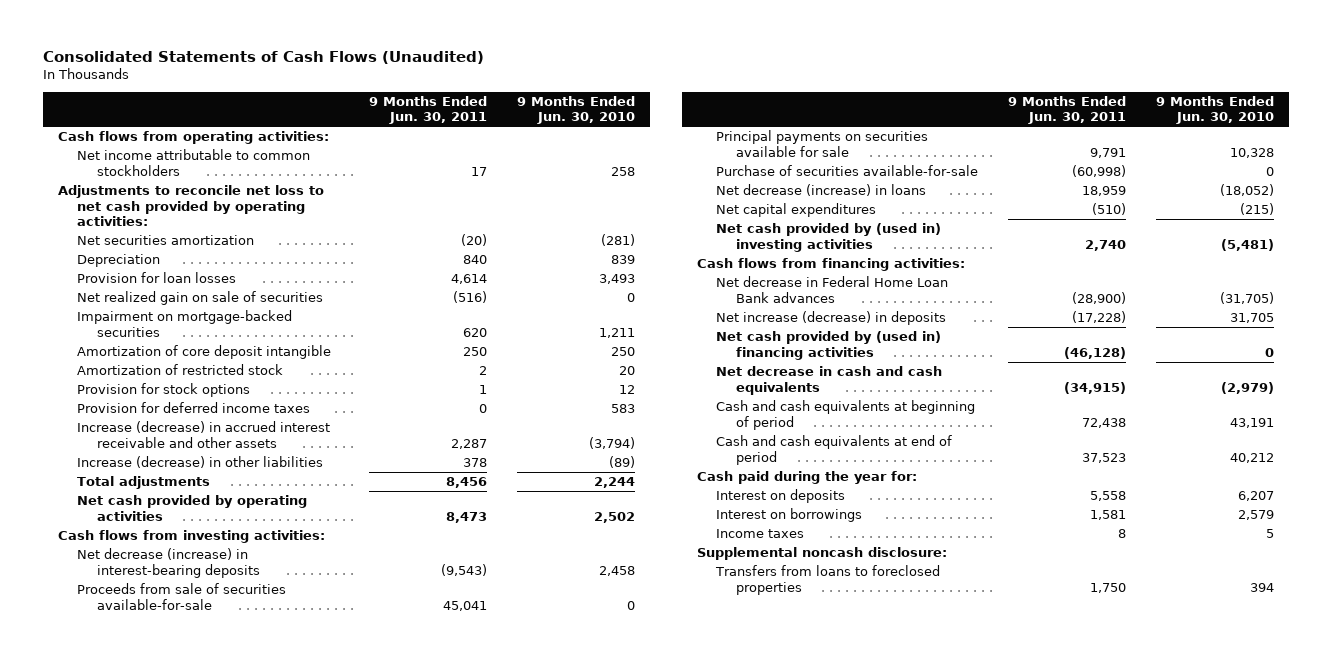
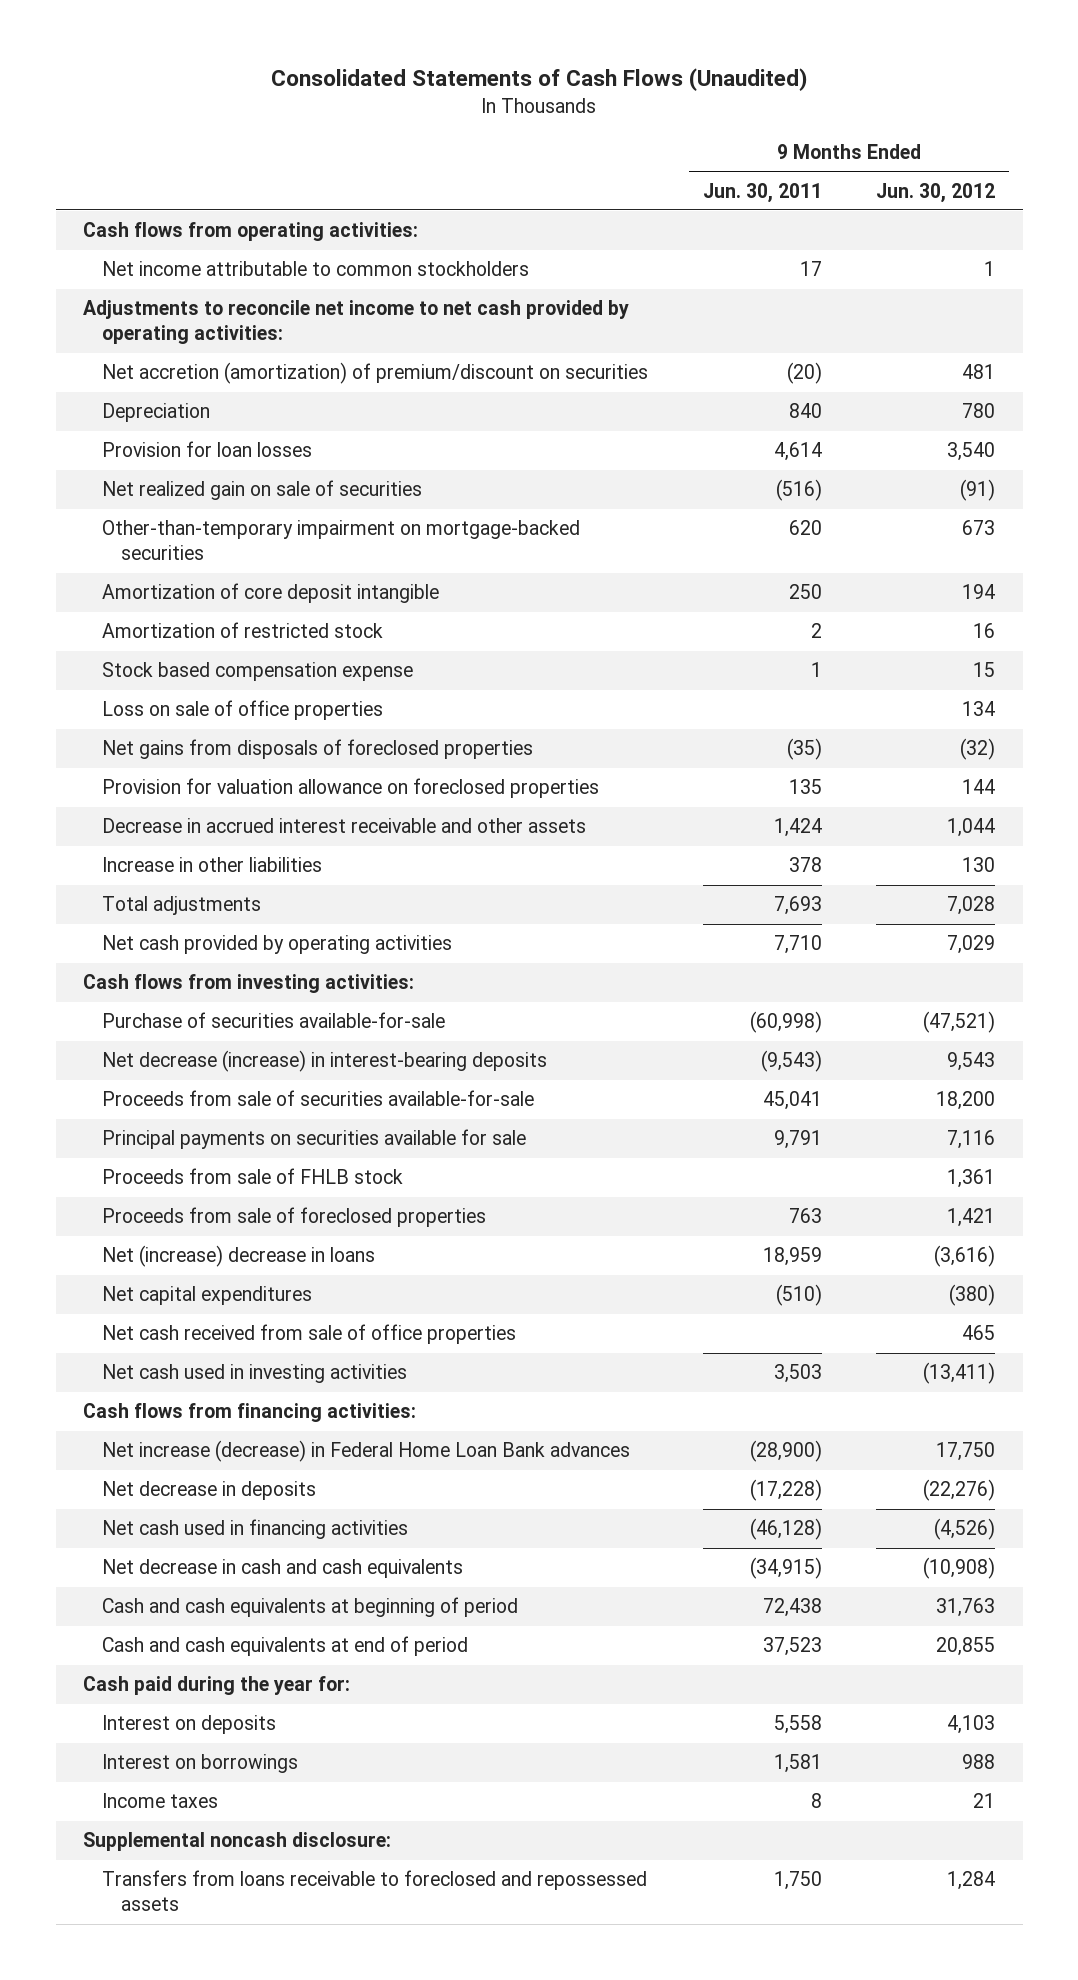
[517,95,636,125] 9 Months Ended Jun. 30, 2010 -> none
none -> [876,182,996,203] Jun. 30, 2012
[57,185,324,226] Adjustments to reconcile net loss to net cash provided by operating activities: -> [83,300,630,345] Adjustments to reconcile net income to net cash provided by operating activities:
[77,235,255,246] Net securities amortization -> [102,362,649,385] Net accretion (amortization) of premium/discount on securities
[77,310,293,337] Impairment on mortgage-backed securities -> [102,520,581,561] Other-than-temporary impairment on mortgage-backed securities
[77,402,311,414] Provision for deferred income taxes -> none
[77,383,251,398] Provision for stock options -> [102,662,414,682] Stock based compensation expense
none -> [102,700,384,721] Loss on sale of office properties
none -> [102,739,534,760] Net gains from disposals of foreclosed properties
none -> [102,778,600,799] Provision for valuation allowance on foreclosed properties
[77,421,331,448] Increase (decrease) in accrued interest receivable and other assets -> [102,818,587,834] Decrease in accrued interest receivable and other assets
[451,438,488,449] 2,287 -> [773,818,822,838] 1,424
[77,456,324,469] Increase (decrease) in other liabilities -> [102,857,323,873] Increase in other liabilities
[446,477,488,489] 8,456 -> [773,896,822,916] 7,693
[446,511,488,523] 8,473 -> [773,935,822,955] 7,710
[716,165,979,177] Purchase of securities available-for-sale -> [102,1012,446,1029] Purchase of securities available-for-sale
none -> [102,1168,404,1185] Proceeds from sale of FHLB stock
none -> [102,1207,487,1228] Proceeds from sale of foreclosed properties
[716,184,927,197] Net decrease (increase) in loans -> [102,1245,376,1268] Net (increase) decrease in loans
none -> [102,1324,517,1345] Net cash received from sale of office properties
[716,223,942,252] Net cash provided by (used in) investing activities -> [102,1364,408,1384] Net cash used in investing activities
[1085,239,1127,251] 2,740 -> [773,1364,822,1384] 3,503
[716,276,949,303] Net decrease in Federal Home Loan Bank advances -> [102,1440,631,1463] Net increase (decrease) in Federal Home Loan Bank advances
[716,311,947,326] Net increase (decrease) in deposits -> [102,1481,317,1501] Net decrease in deposits
[716,331,942,360] Net cash provided by (used in) financing activities -> [102,1519,409,1540] Net cash used in financing activities
[715,565,941,595] Transfers from loans to foreclosed properties -> [102,1870,648,1912] Transfers from loans receivable to foreclosed and repossessed assets

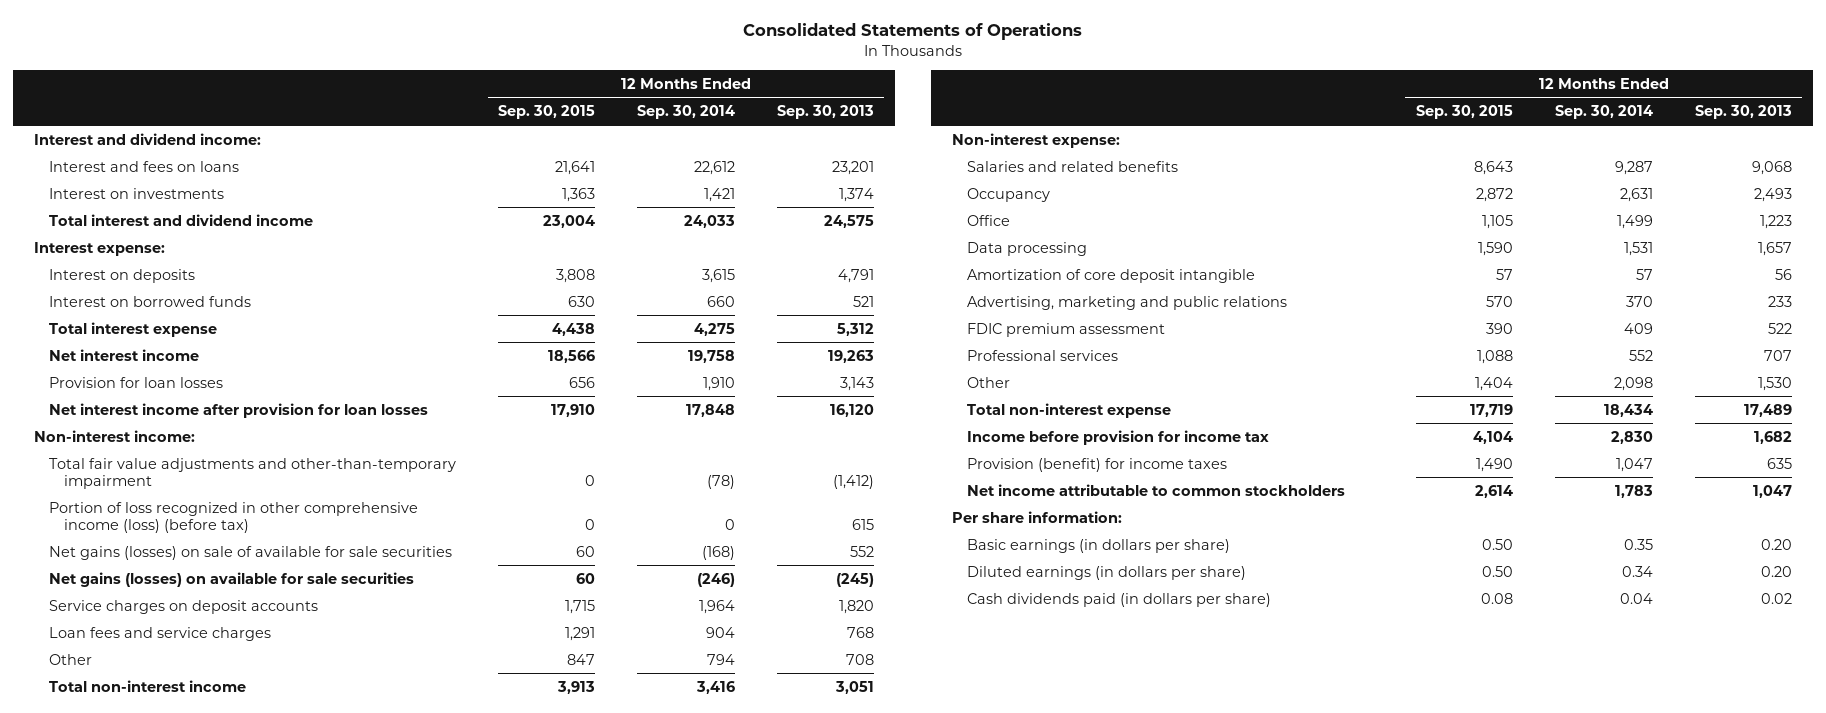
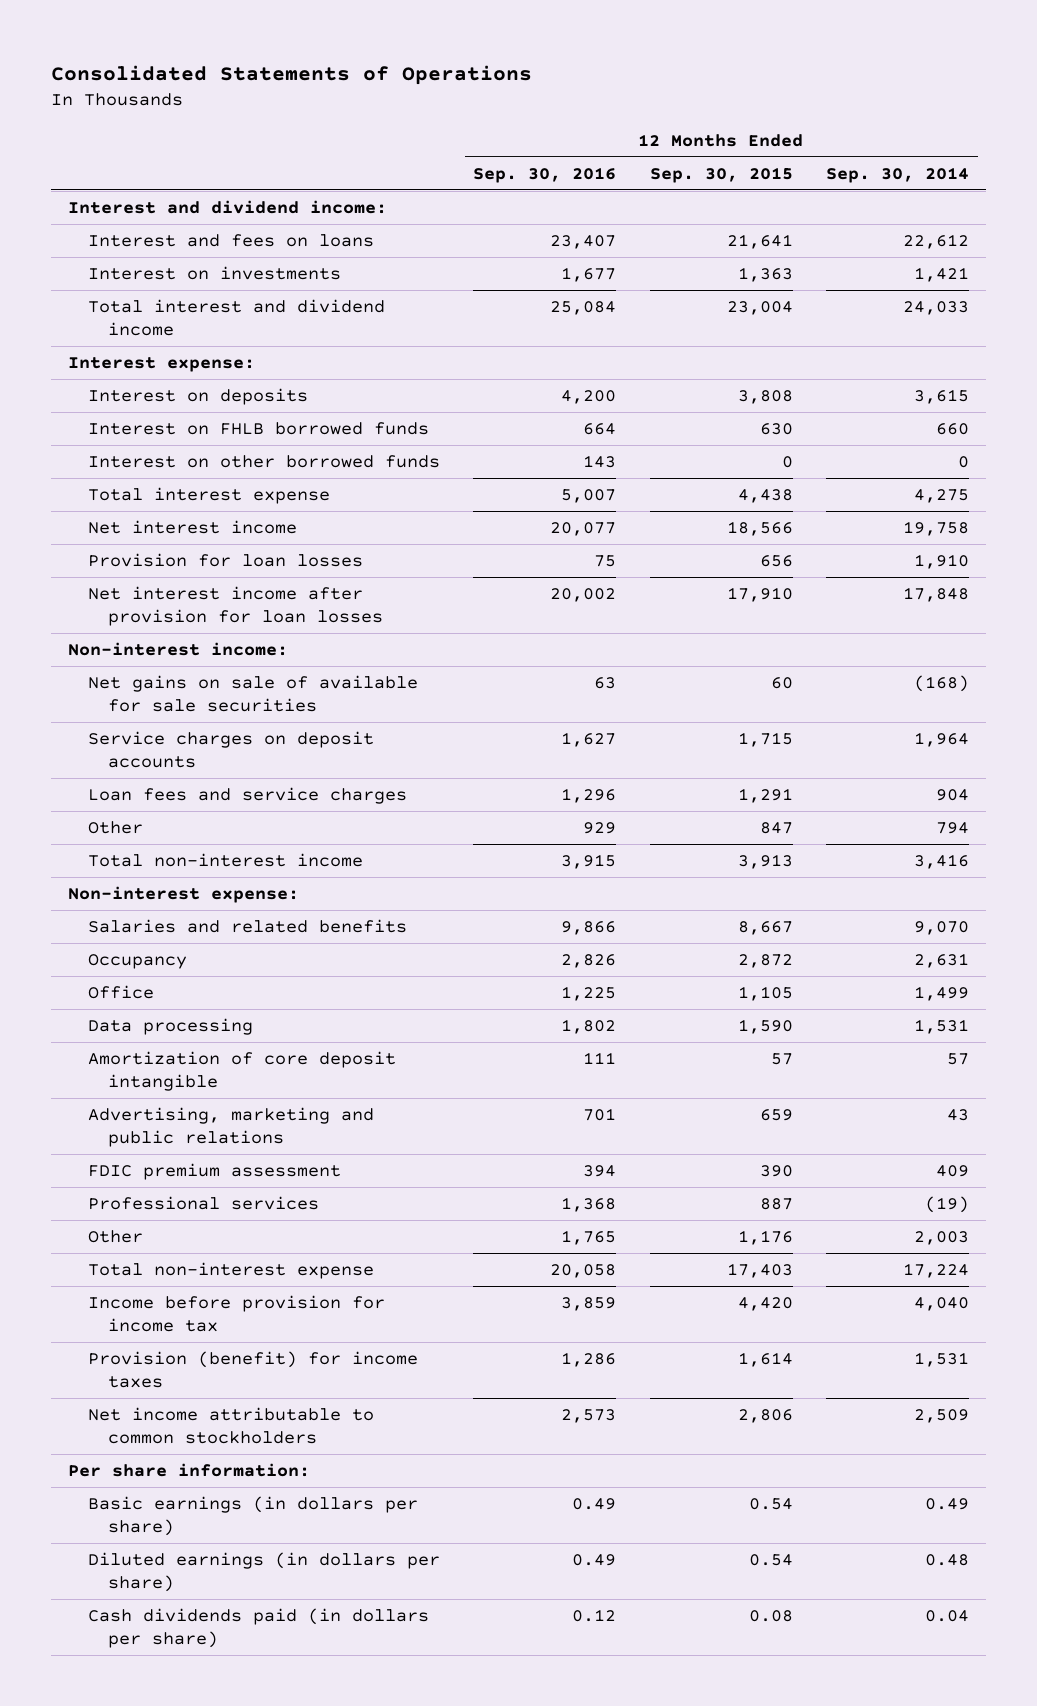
[776,105,874,120] Sep. 30, 2013 -> none
none -> [473,166,617,183] Sep. 30, 2016
[49,295,252,307] Interest on borrowed funds -> [87,422,429,436] Interest on FHLB borrowed funds
none -> [87,455,440,469] Interest on other borrowed funds
[49,457,457,489] Total fair value adjustments and other-than-temporary impairment -> none
[49,501,419,533] Portion of loss recognized in other comprehensive income (loss) (before tax) -> none
[49,571,415,587] Net gains (losses) on available for sale securities -> none
[49,545,453,560] Net gains (losses) on sale of available for sale securities -> [87,675,418,712] Net gains on sale of available for sale securities
[1473,160,1513,175] 8,643 -> [737,921,793,936] 8,667
[1614,160,1653,175] 9,287 -> [914,921,970,936] 9,070
[1485,295,1513,307] 570 -> [759,1109,793,1122] 659
[1625,295,1653,307] 370 -> [947,1109,970,1122] 43
[1476,349,1513,364] 1,088 -> [759,1198,793,1211] 887
[1628,349,1653,361] 552 -> [925,1196,970,1214] (19)
[1474,376,1513,391] 1,404 -> [737,1230,793,1246] 1,176
[1613,376,1653,391] 2,098 -> [914,1231,970,1246] 2,003
[1469,403,1513,417] 17,719 -> [726,1263,793,1279] 17,403
[1603,403,1653,417] 18,434 -> [903,1263,970,1279] 17,224
[1472,430,1513,444] 4,104 -> [737,1297,793,1312] 4,420
[1610,430,1653,444] 2,830 -> [914,1297,970,1312] 4,040
[1475,457,1513,472] 1,490 -> [737,1352,793,1368] 1,614
[1615,457,1653,472] 1,047 -> [914,1352,970,1368] 1,531
[1474,484,1513,498] 2,614 -> [737,1409,793,1424] 2,806
[1614,484,1653,498] 1,783 -> [914,1409,970,1424] 2,509
[1481,538,1513,550] 0.50 -> [748,1498,793,1511] 0.54
[1623,538,1653,550] 0.35 -> [925,1498,970,1511] 0.49
[1481,565,1513,577] 0.50 -> [748,1554,793,1567] 0.54
[1621,565,1653,577] 0.34 -> [925,1554,970,1567] 0.48

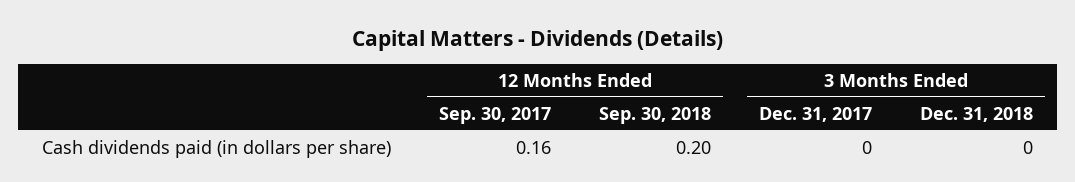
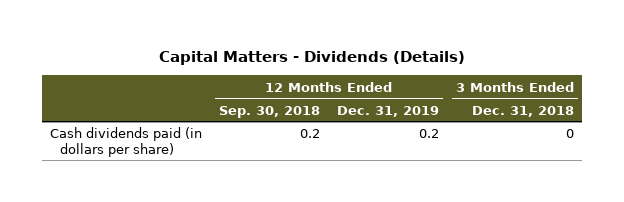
[438,106,551,124] Sep. 30, 2017 -> none
[759,106,873,122] Dec. 31, 2017 -> none
none -> [337,105,440,117] Dec. 31, 2019
[676,140,712,154] 0.20 -> [300,129,321,139] 0.2

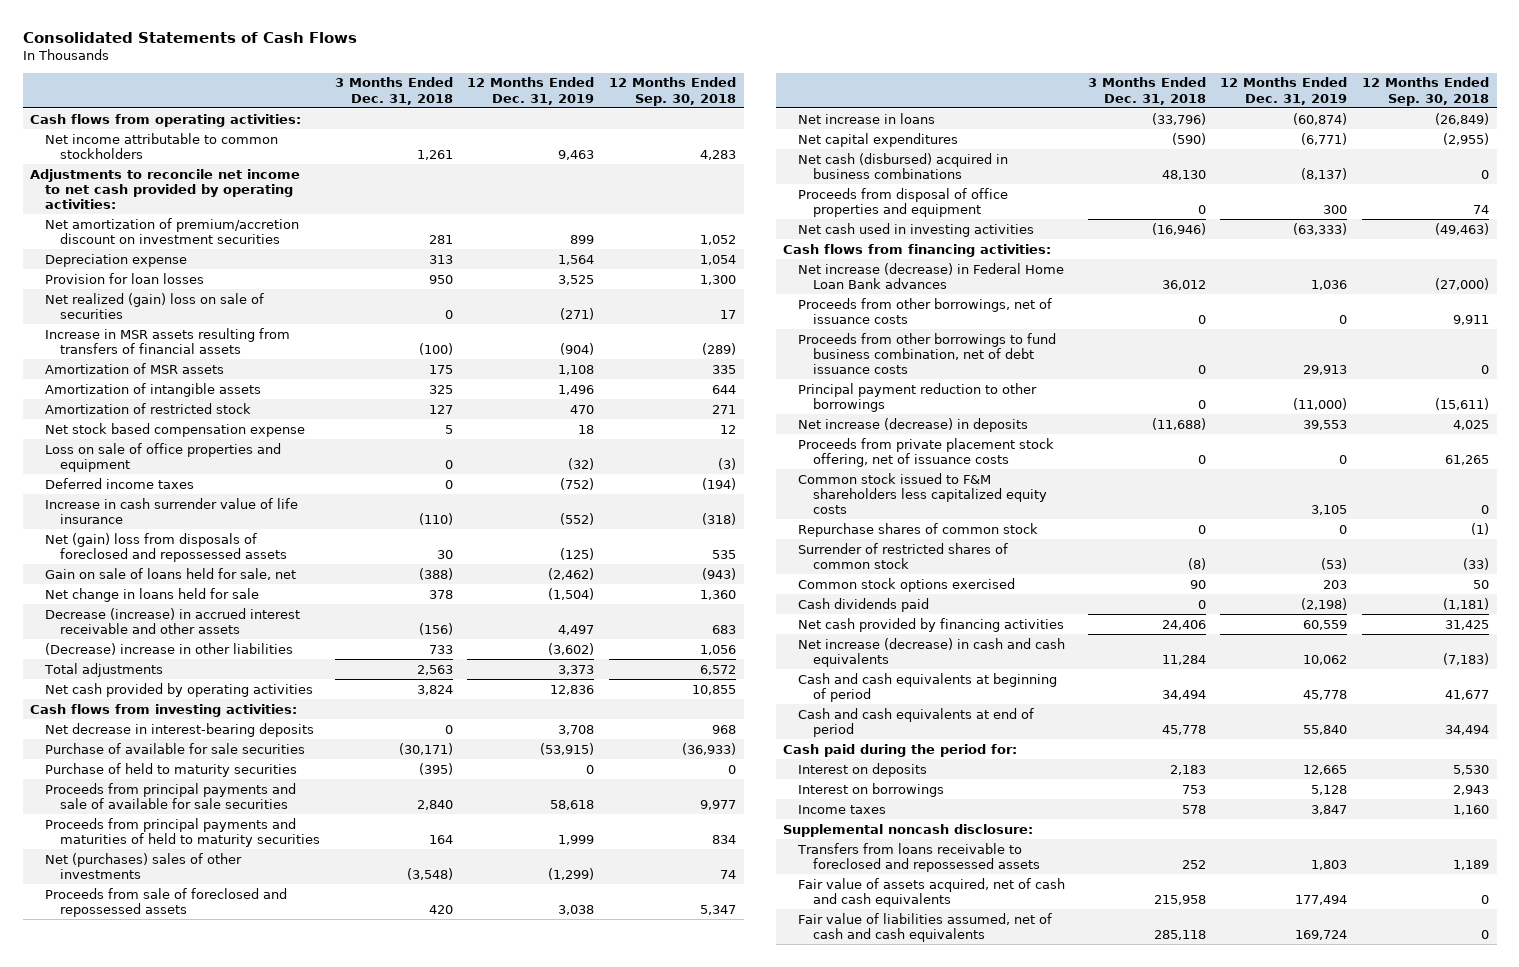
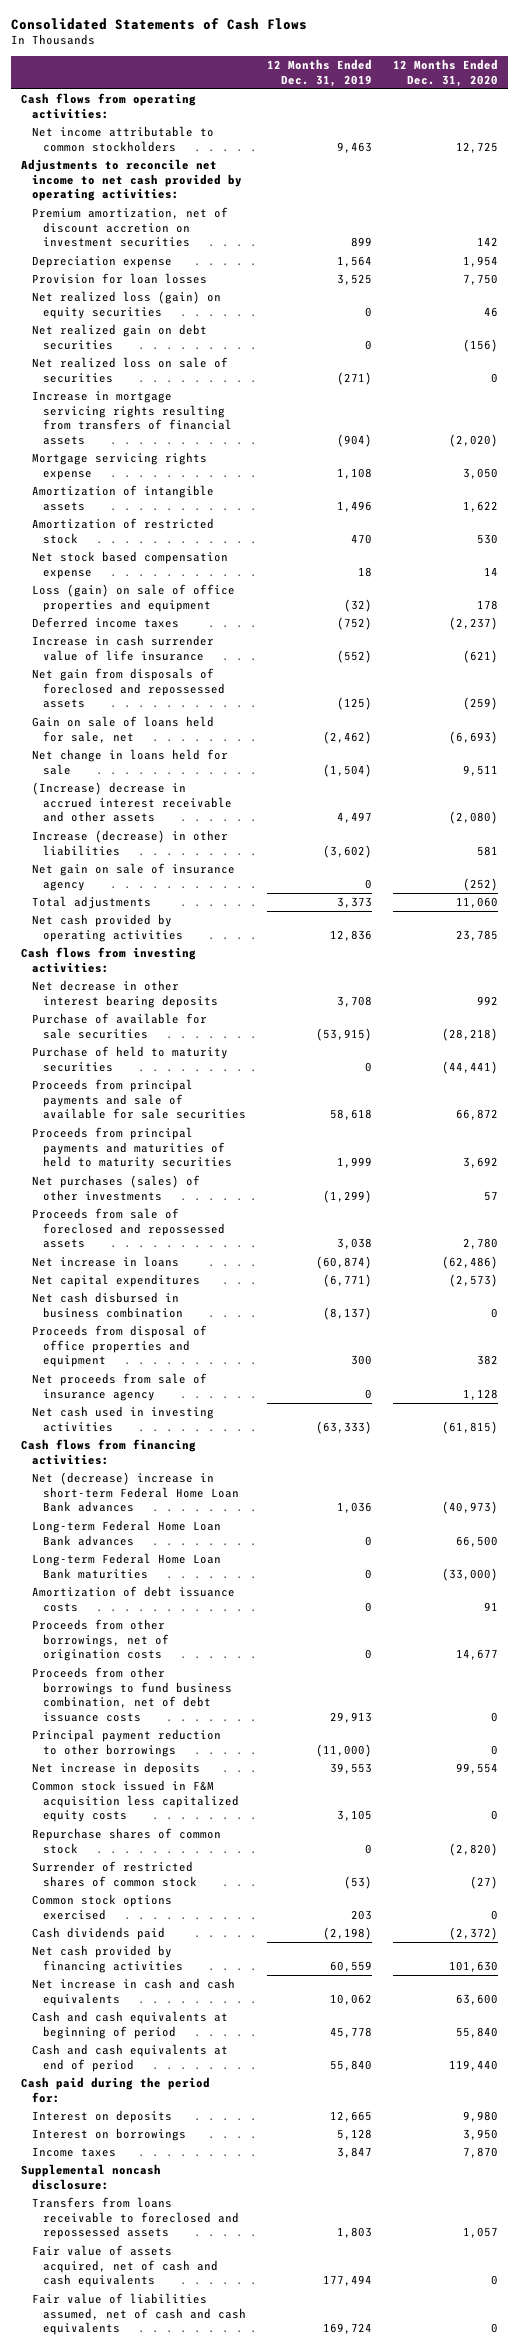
[334,77,453,105] 3 Months Ended Dec. 31, 2018 -> none
[609,77,737,106] 12 Months Ended Sep. 30, 2018 -> none
none -> [392,58,498,87] 12 Months Ended Dec. 31, 2020
[44,217,299,244] Net amortization of premium/accretion discount on investment securities -> [32,207,229,248] Premium amortization, net of discount accretion on investment securities
none -> [32,291,222,319] Net realized loss (gain) on equity securities
none -> [32,324,208,350] Net realized gain on debt securities
[44,292,264,319] Net realized (gain) loss on sale of securities -> [32,357,229,383] Net realized loss on sale of securities
[44,327,290,354] Increase in MSR assets resulting from transfers of financial assets -> [32,391,233,446] Increase in mortgage servicing rights resulting from transfers of financial assets
[44,362,224,374] Amortization of MSR assets -> [32,452,208,480] Mortgage servicing rights expense
[44,442,281,472] Loss on sale of office properties and equipment -> [32,584,236,612] Loss (gain) on sale of office properties and equipment
[44,532,287,562] Net (gain) loss from disposals of foreclosed and repossessed assets -> [32,668,226,709] Net gain from disposals of foreclosed and repossessed assets
[44,607,300,634] Decrease (increase) in accrued interest receivable and other assets -> [32,782,233,823] (Increase) decrease in accrued interest receivable and other assets
[44,642,293,655] (Decrease) increase in other liabilities -> [32,830,229,856] Increase (decrease) in other liabilities
none -> [32,863,236,891] Net gain on sale of insurance agency
[44,722,314,737] Net decrease in interest-bearing deposits -> [32,980,219,1008] Net decrease in other interest bearing deposits
[44,852,242,879] Net (purchases) sales of other investments -> [32,1175,201,1201] Net purchases (sales) of other investments
[797,152,1008,179] Net cash (disbursed) acquired in business combinations -> [32,1292,184,1318] Net cash disbursed in business combination
none -> [32,1373,208,1401] Net proceeds from sale of insurance agency
[797,262,1064,289] Net increase (decrease) in Federal Home Loan Bank advances -> [32,1472,240,1513] Net (decrease) increase in short-term Federal Home Loan Bank advances
none -> [32,1520,222,1546] Long-term Federal Home Loan Bank advances
none -> [32,1553,222,1579] Long-term Federal Home Loan Bank maturities
none -> [32,1586,236,1612] Amortization of debt issuance costs
[797,297,1052,324] Proceeds from other borrowings, net of issuance costs -> [32,1619,170,1662] Proceeds from other borrowings, net of origination costs
[797,437,1054,467] Proceeds from private placement stock offering, net of issuance costs -> none
[797,417,1028,432] Net increase (decrease) in deposits -> [32,1762,201,1776] Net increase in deposits
[797,472,1047,514] Common stock issued to F&M shareholders less capitalized equity costs -> [32,1780,240,1823] Common stock issued in F&M acquisition less capitalized equity costs
[797,637,1065,667] Net increase (decrease) in cash and cash equivalents -> [32,1978,236,2006] Net increase in cash and cash equivalents

